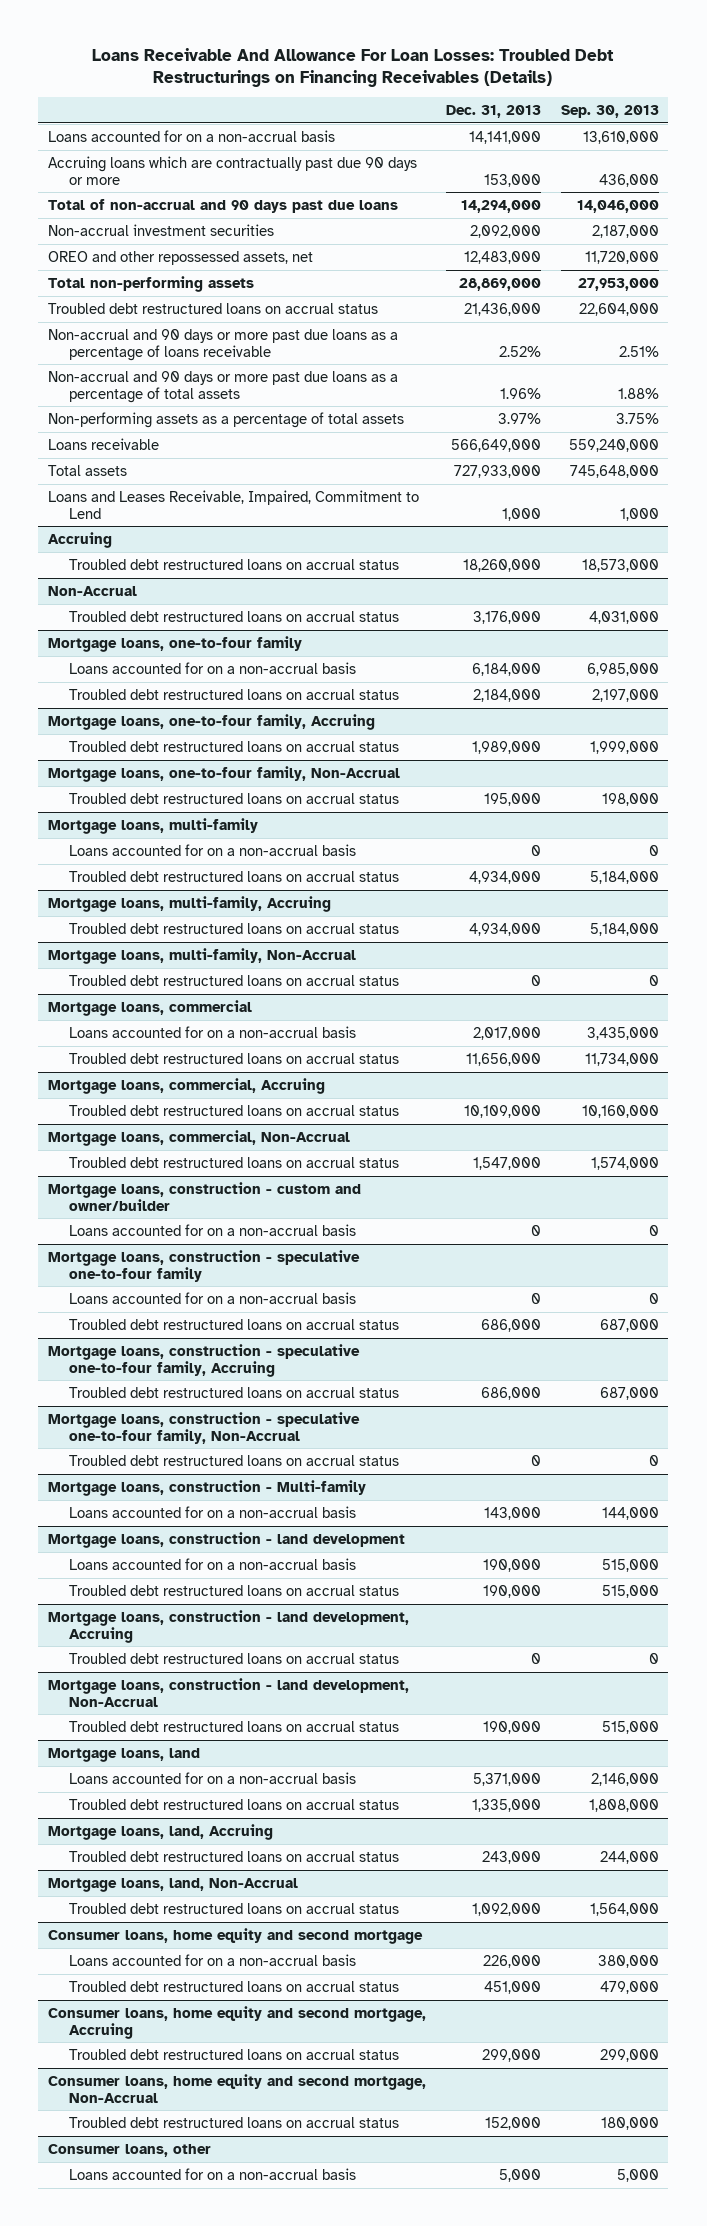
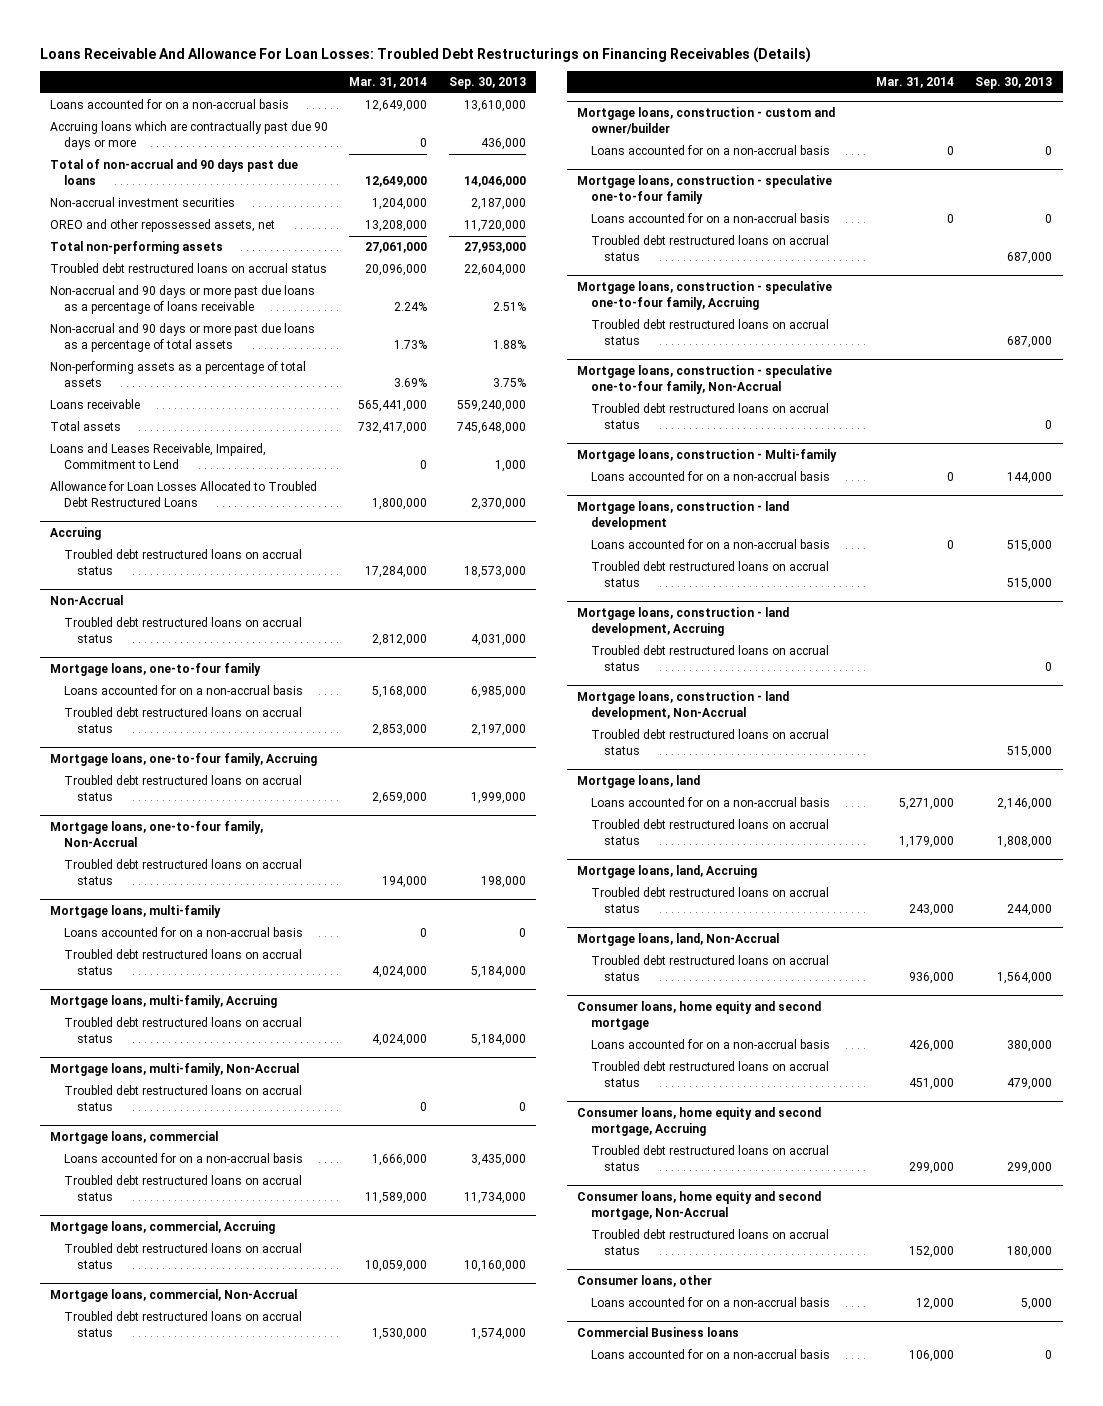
[445,104,541,118] Dec. 31, 2013 -> none
none -> [349,77,428,89] Mar. 31, 2014
none -> [50,481,318,508] Allowance for Loan Losses Allocated to Troubled Debt Restructured Loans
none -> [577,1327,740,1338] Commercial Business loans
none -> [590,1349,830,1360] Loans accounted for on a non-accrual basis

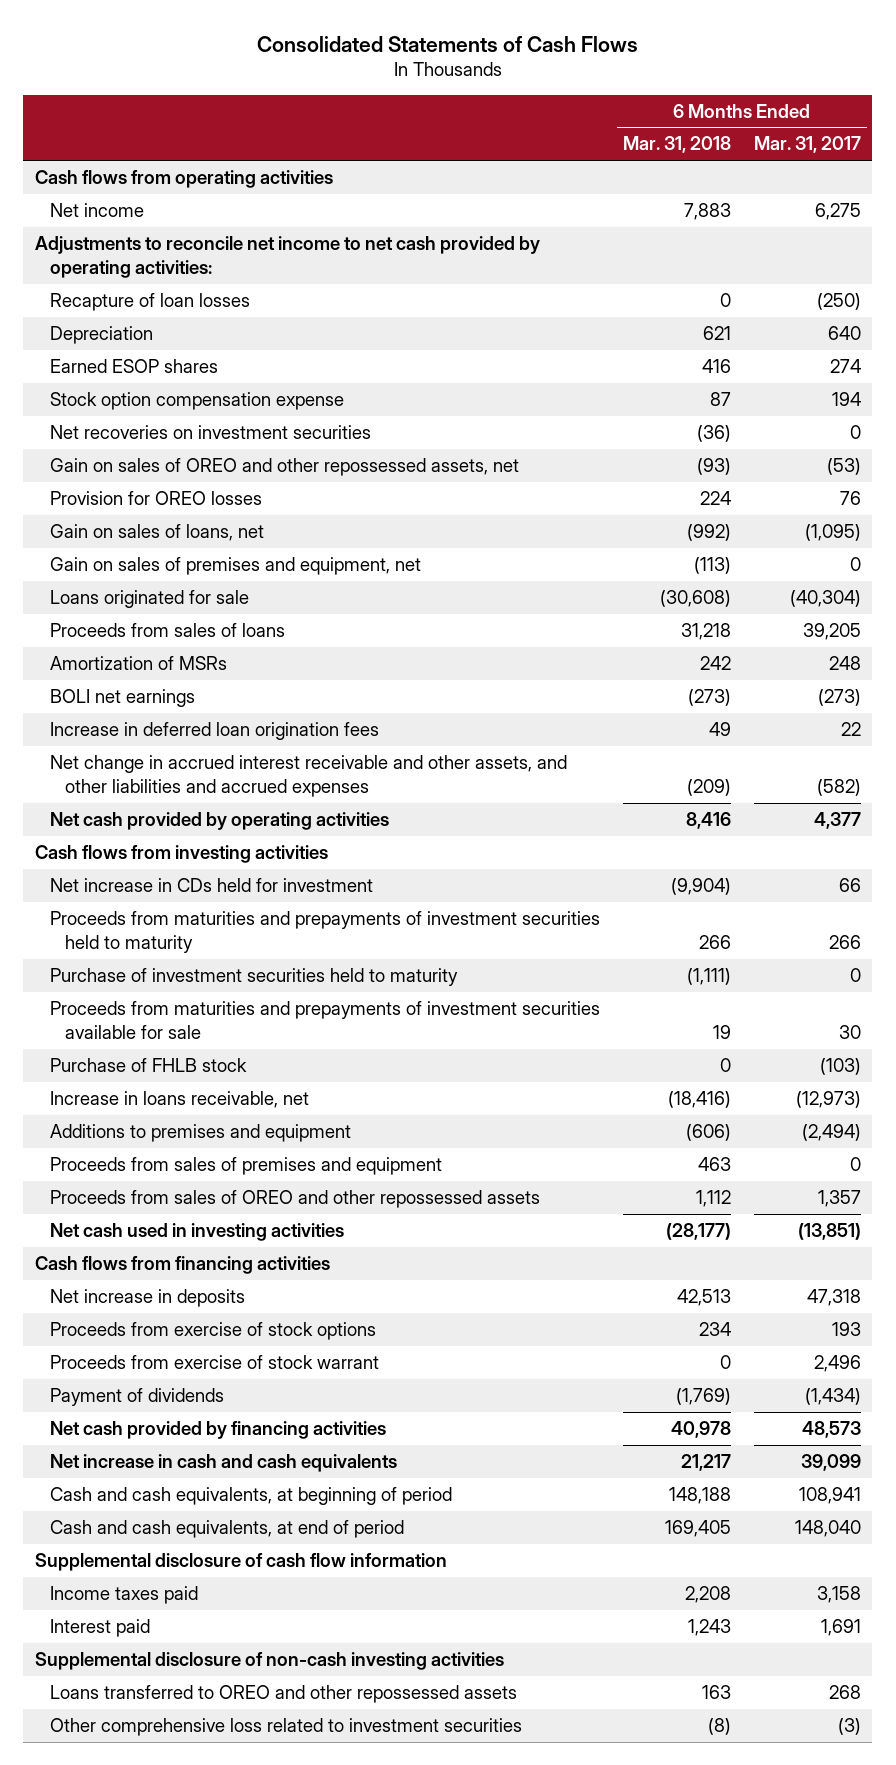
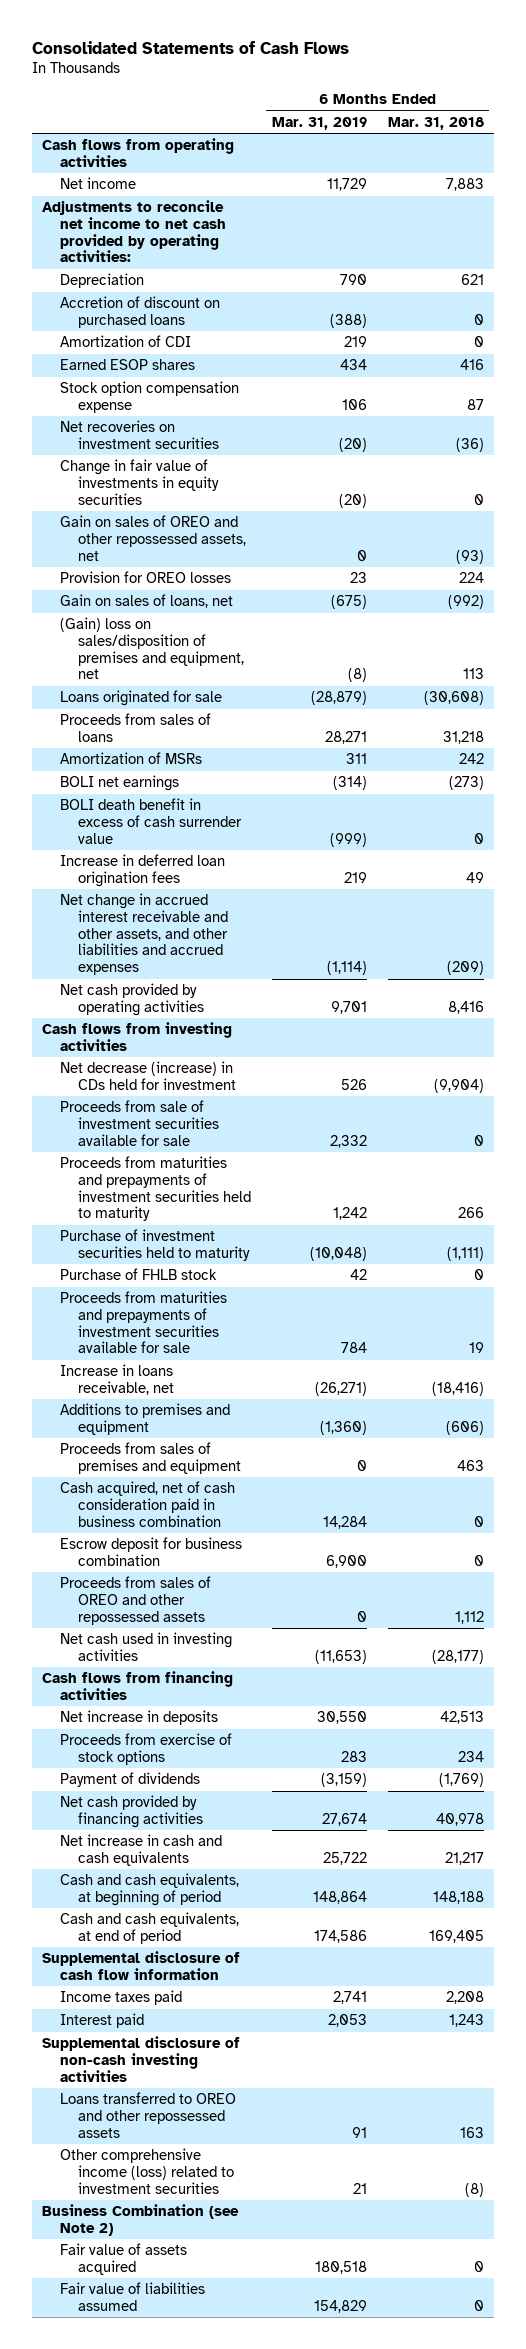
[753,136,861,154] Mar. 31, 2017 -> none
none -> [271,116,367,130] Mar. 31, 2019
[49,293,250,312] Recapture of loan losses -> none
none -> [59,296,220,328] Accretion of discount on purchased loans
none -> [59,335,191,348] Amortization of CDI
none -> [59,459,219,505] Change in fair value of investments in equity securities
[49,557,421,576] Gain on sales of premises and equipment, net -> [59,617,244,680] (Gain) loss on sales/disposition of premises and equipment, net
[693,557,731,575] (113) -> [462,668,484,680] 113
none -> [59,798,242,844] BOLI death benefit in excess of cash surrender value
[49,878,373,893] Net increase in CDs held for investment -> [59,1061,236,1090] Net decrease (increase) in CDs held for investment
none -> [59,1100,219,1146] Proceeds from sale of investment securities available for sale
[49,1001,600,1039] Proceeds from maturities and prepayments of investment securities available for sale -> [59,1291,227,1354] Proceeds from maturities and prepayments of investment securities available for sale
none -> [59,1481,235,1527] Cash acquired, net of cash consideration paid in business combination
none -> [59,1537,242,1566] Escrow deposit for business combination
[49,1355,379,1370] Proceeds from exercise of stock warrant -> none
[49,1718,522,1737] Other comprehensive loss related to investment securities -> [59,2148,234,2194] Other comprehensive income (loss) related to investment securities
none -> [42,2204,240,2236] Business Combination (see Note 2)
none -> [59,2243,187,2275] Fair value of assets acquired
none -> [59,2282,205,2311] Fair value of liabilities assumed

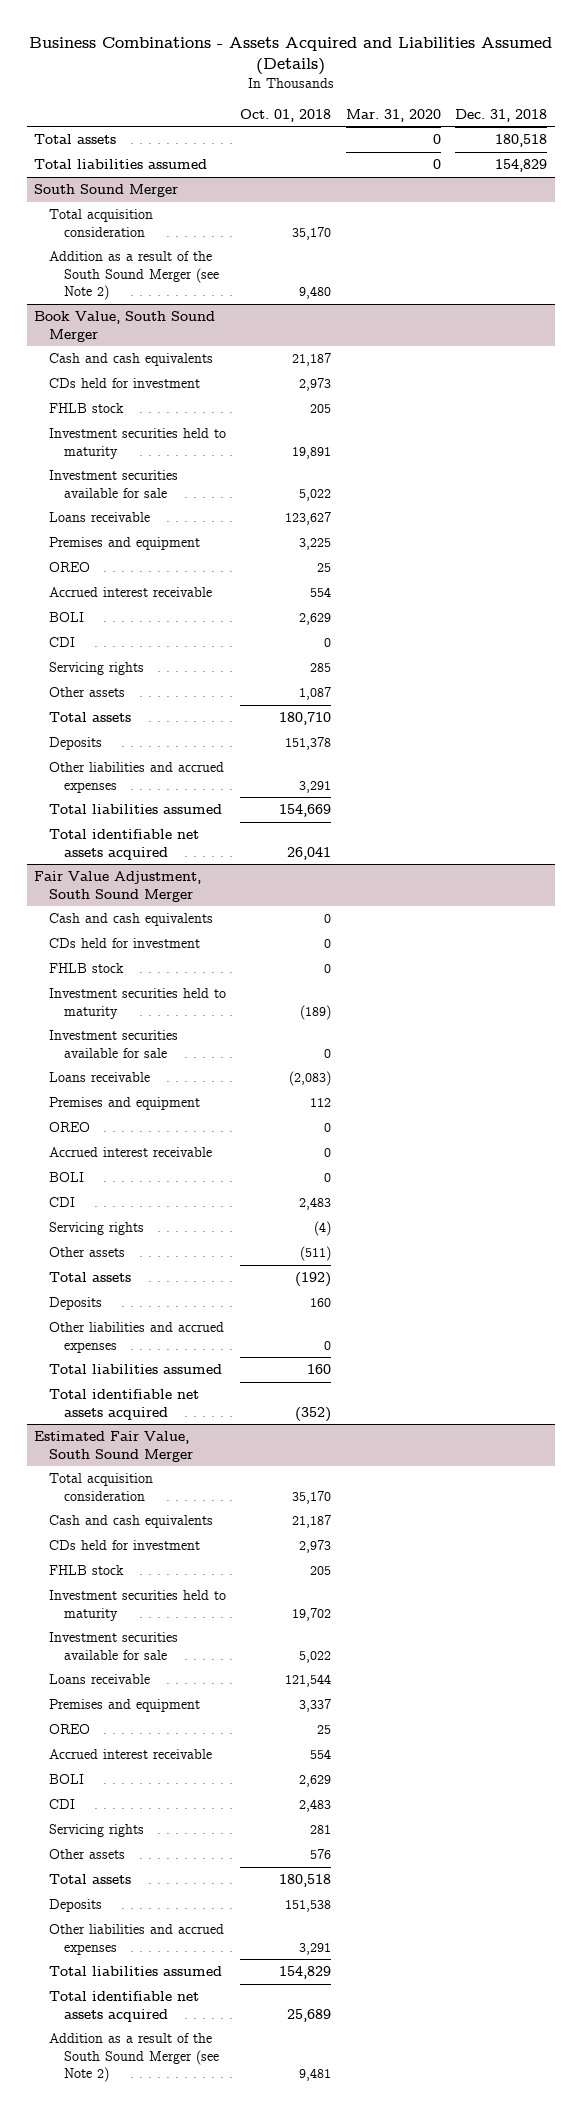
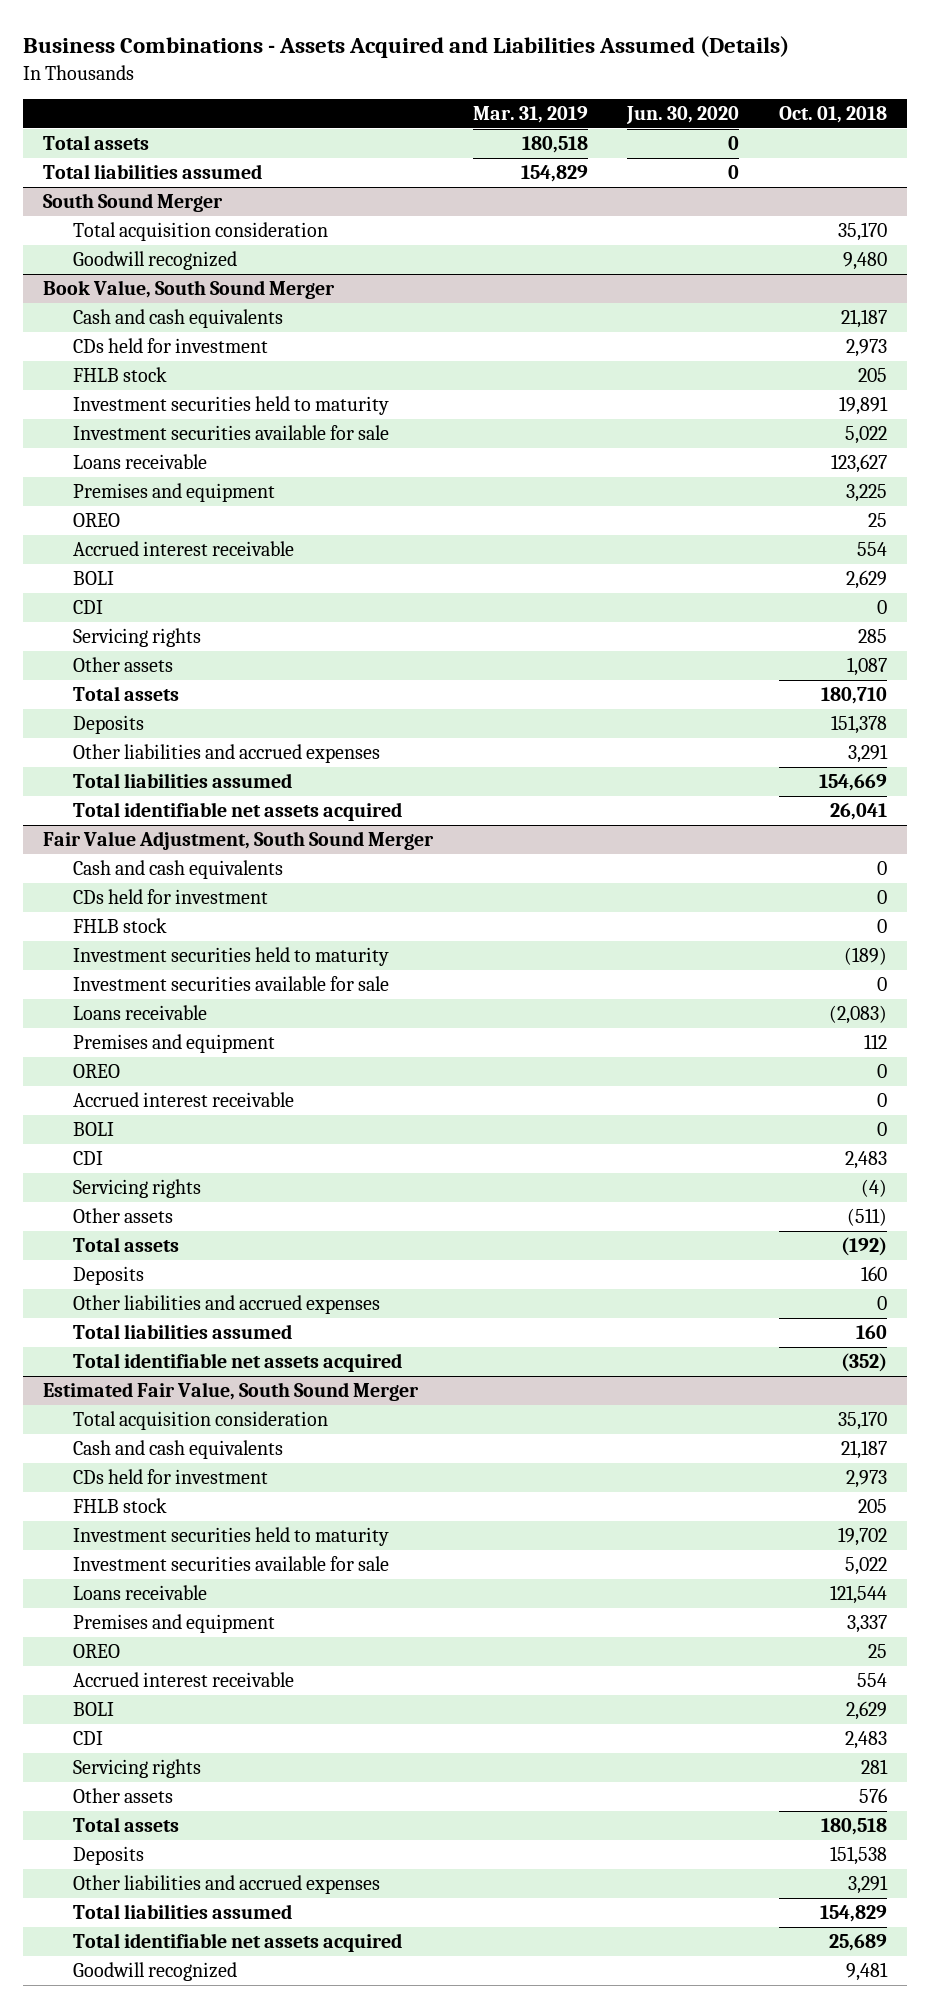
[345,108,441,122] Mar. 31, 2020 -> none
[455,108,548,122] Dec. 31, 2018 -> none
none -> [472,106,588,124] Mar. 31, 2019
none -> [626,106,740,125] Jun. 30, 2020
[48,251,219,300] Addition as a result of the South Sound Merger (see Note 2) -> [73,251,238,271] Goodwill recognized
[48,2033,219,2082] Addition as a result of the South Sound Merger (see Note 2) -> [73,1962,238,1982] Goodwill recognized

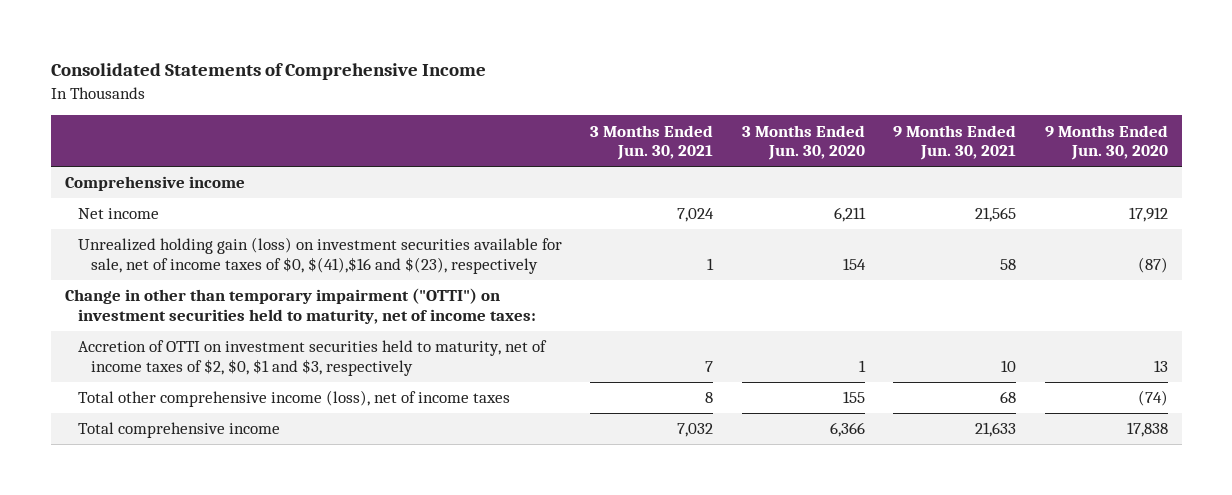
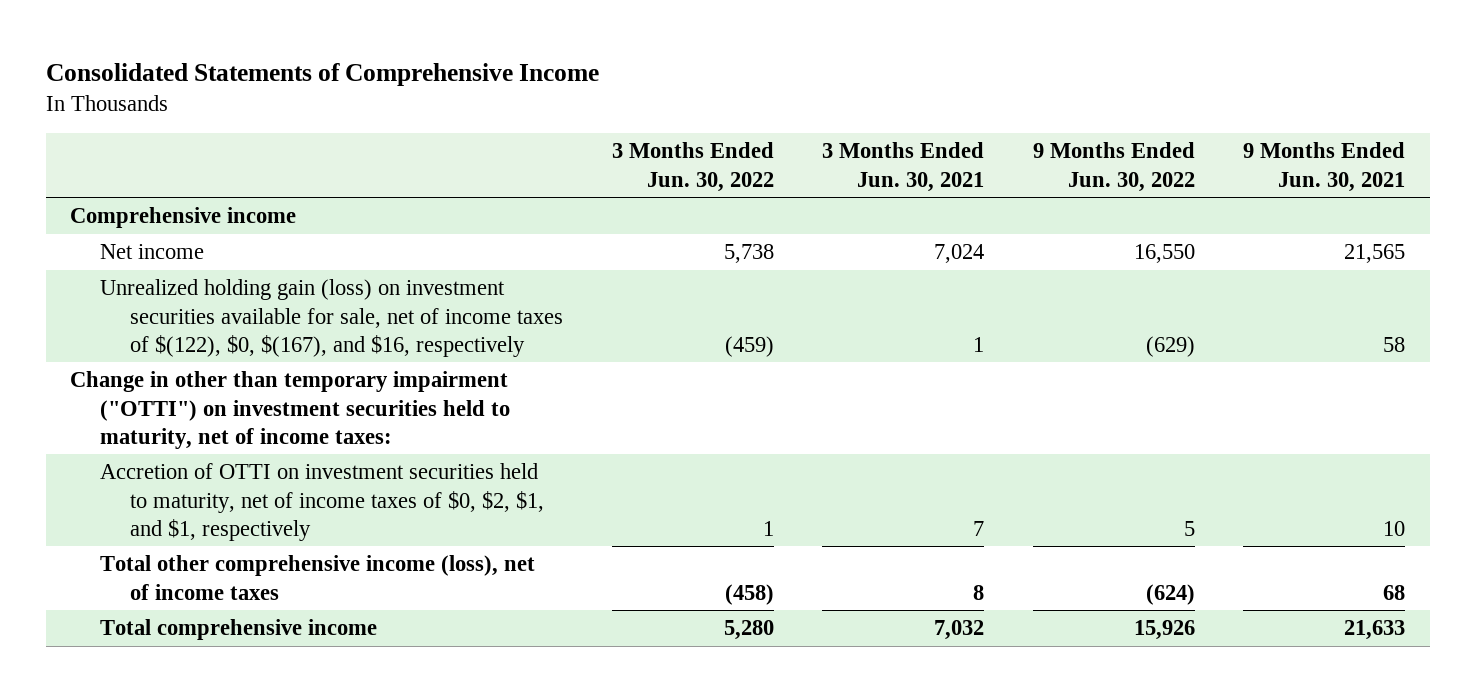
[741,124,865,161] 3 Months Ended Jun. 30, 2020 -> none
[1044,124,1168,161] 9 Months Ended Jun. 30, 2020 -> none
none -> [611,142,774,192] 3 Months Ended Jun. 30, 2022
none -> [1032,142,1195,192] 9 Months Ended Jun. 30, 2022
[77,237,562,274] Unrealized holding gain (loss) on investment securities available for sale, net of income taxes of $0, $(41),$16 and $(23), respectively -> [100,279,564,357] Unrealized holding gain (loss) on investment securities available for sale, net of income taxes of $(122), $0, $(167), and $16, respectively
[77,340,547,376] Accretion of OTTI on investment securities held to maturity, net of income taxes of $2, $0, $1 and $3, respectively -> [100,463,545,541] Accretion of OTTI on investment securities held to maturity, net of income taxes of $0, $2, $1, and $1, respectively

